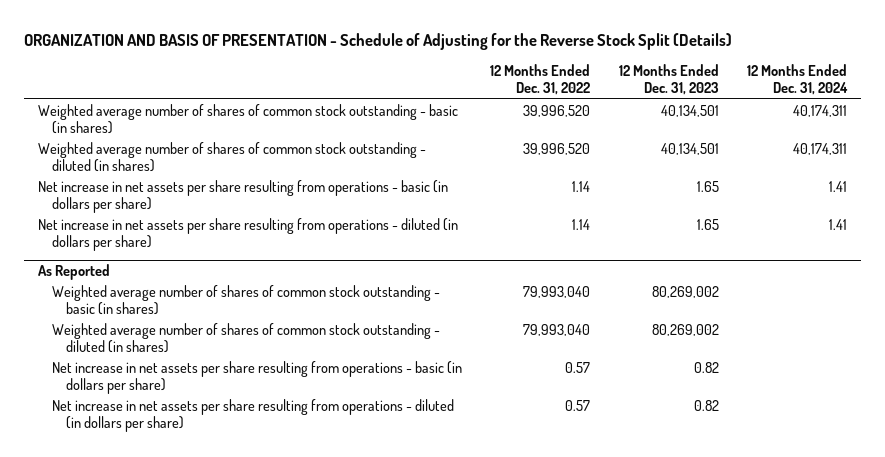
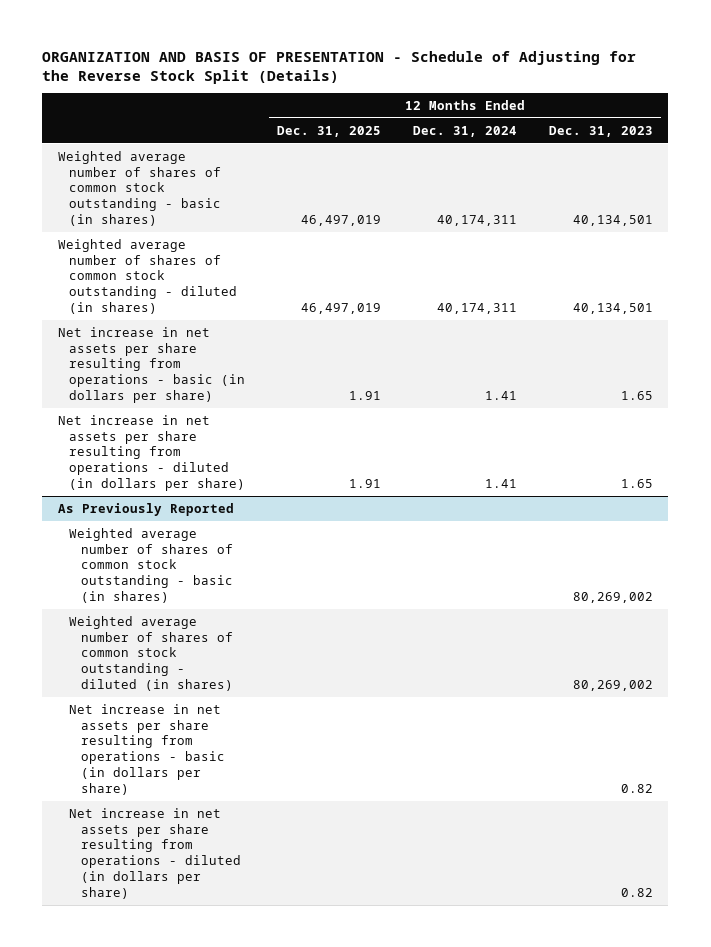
[490,64,591,96] 12 Months Ended Dec. 31, 2022 -> none
none -> [277,125,382,137] Dec. 31, 2025
[38,264,111,281] As Reported -> [58,502,235,516] As Previously Reported

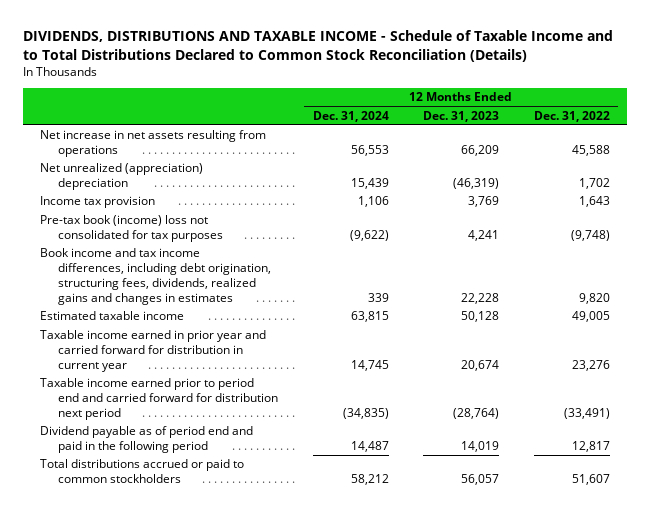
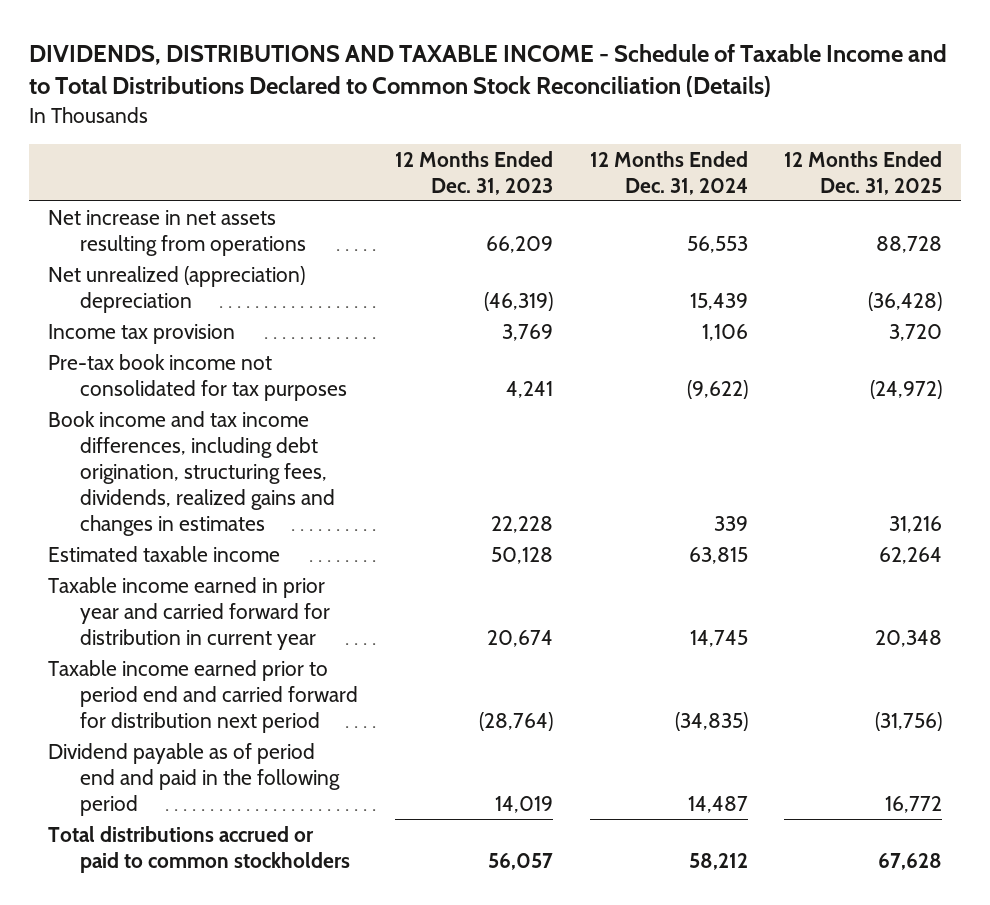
[533,110,610,122] Dec. 31, 2022 -> none
none -> [784,150,943,195] 12 Months Ended Dec. 31, 2025
[39,215,224,243] Pre-tax book (income) loss not consolidated for tax purposes -> [47,353,348,401] Pre-tax book income not consolidated for tax purposes

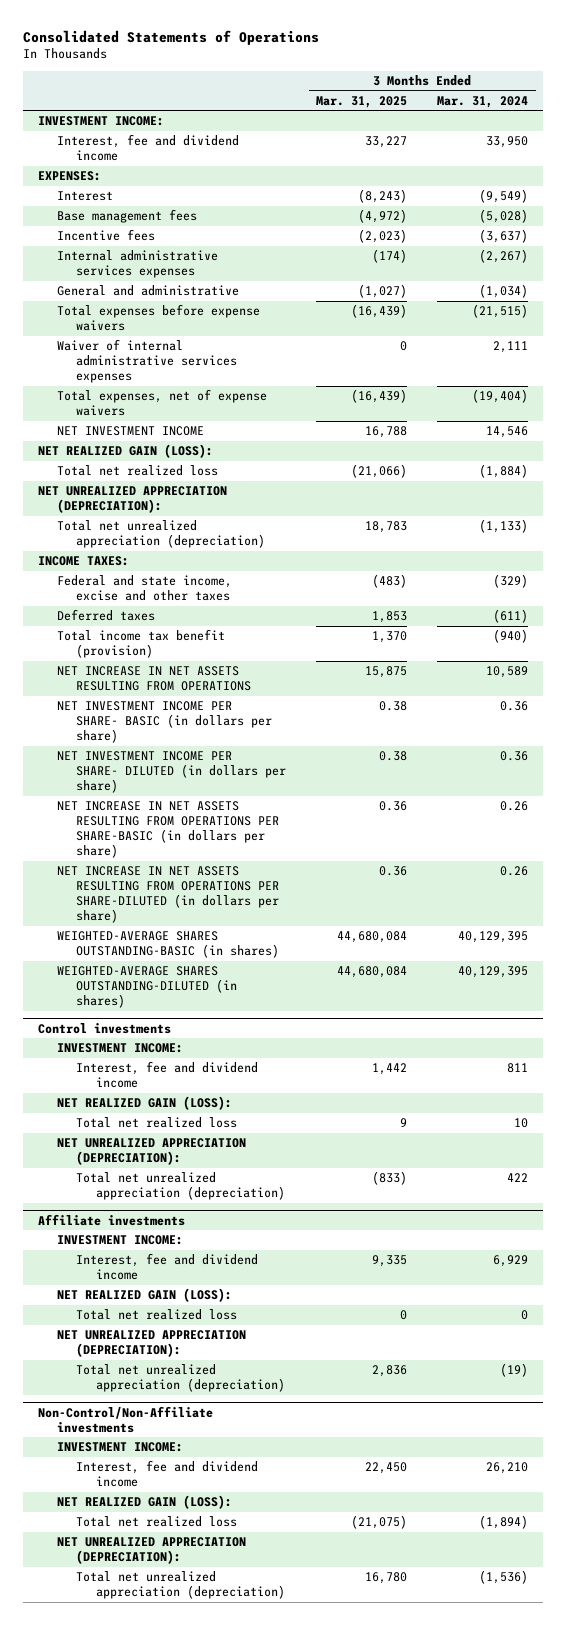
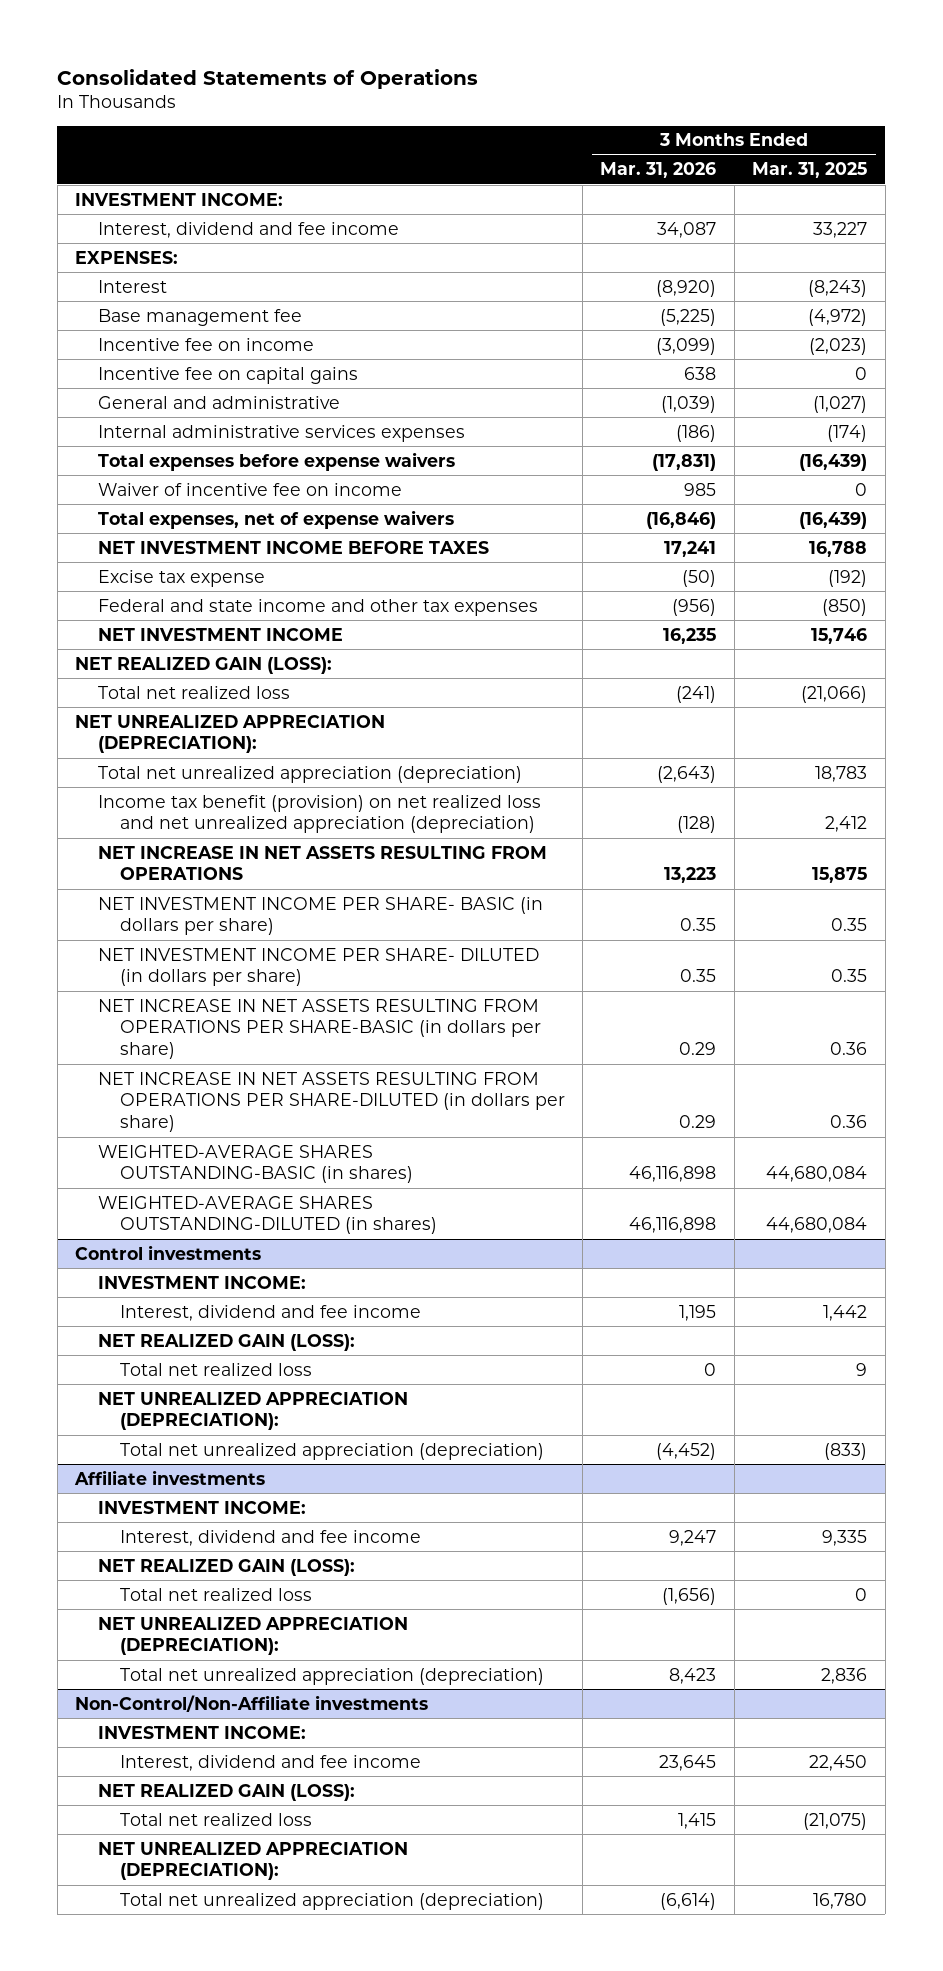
[437,95,529,108] Mar. 31, 2024 -> none
none -> [600,162,717,179] Mar. 31, 2026
[56,134,239,162] Interest, fee and dividend income -> [97,221,399,238] Interest, dividend and fee income
[56,209,197,224] Base management fees -> [97,308,302,326] Base management fee
[56,229,155,242] Incentive fees -> [97,337,314,351] Incentive fee on income
none -> [97,366,358,384] Incentive fee on capital gains
[56,250,218,279] Internal administrative services expenses -> [97,424,465,442] Internal administrative services expenses
[56,339,238,384] Waiver of internal administrative services expenses -> [97,482,402,496] Waiver of incentive fee on income
none -> [97,540,489,554] NET INVESTMENT INCOME BEFORE TAXES
none -> [97,569,265,587] Excise tax expense
none -> [97,598,538,616] Federal and state income and other tax expenses
[365,426,408,439] 16,788 -> [811,627,868,644] 15,746
[37,556,129,567] INCOME TAXES: -> none
[56,575,232,602] Federal and state income, excise and other taxes -> none
[56,609,155,622] Deferred taxes -> none
[56,629,225,659] Total income tax benefit (provision) -> none
none -> [97,794,541,834] Income tax benefit (provision) on net realized loss and net unrealized appreciation (depreciation)
[379,701,408,712] 0.38 -> [831,918,868,932] 0.35
[379,751,408,762] 0.38 -> [831,969,868,983] 0.35
[76,1061,259,1089] Interest, fee and dividend income -> [119,1304,421,1321] Interest, dividend and fee income
[76,1253,259,1281] Interest, fee and dividend income -> [119,1529,421,1546] Interest, dividend and fee income
[76,1460,259,1488] Interest, fee and dividend income -> [119,1754,421,1771] Interest, dividend and fee income

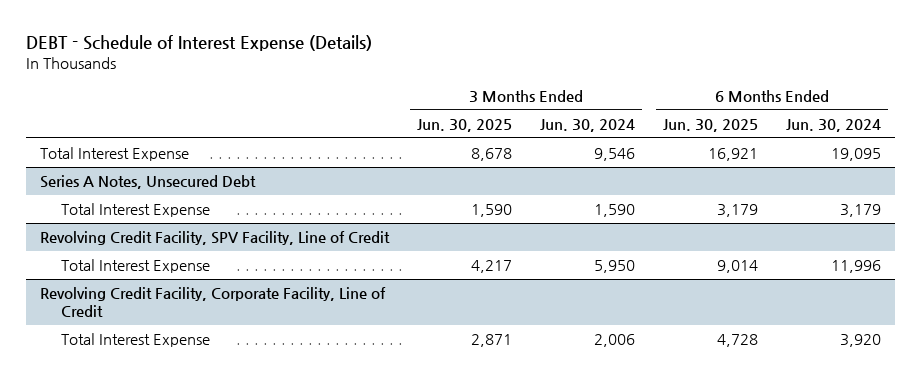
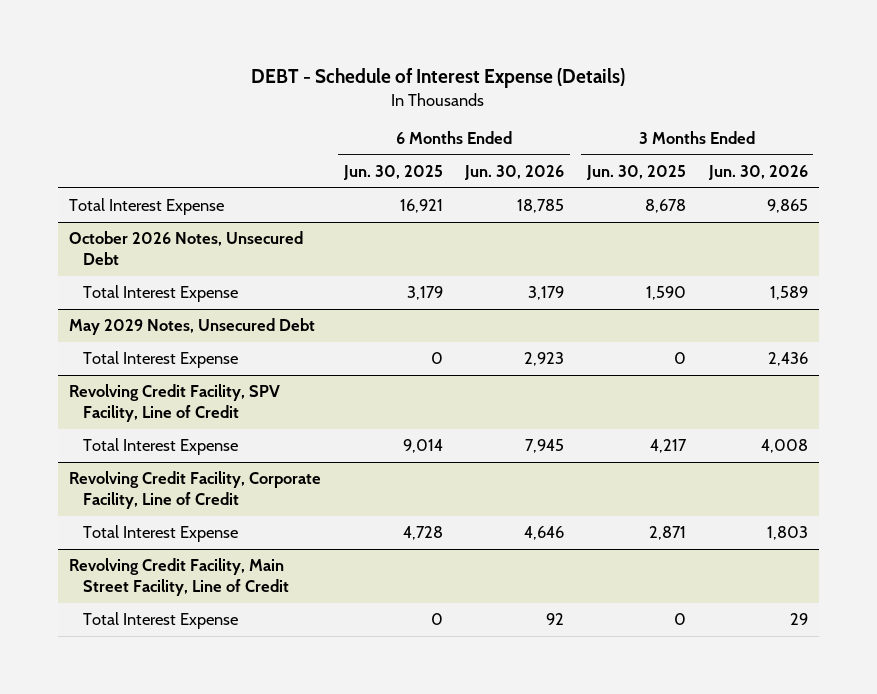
[540,119,636,133] Jun. 30, 2024 -> none
[786,119,882,133] Jun. 30, 2024 -> none
none -> [464,165,565,181] Jun. 30, 2026
none -> [707,165,808,181] Jun. 30, 2026
[39,175,256,190] Series A Notes, Unsecured Debt -> none
none -> [69,231,304,266] October 2026 Notes, Unsecured Debt
none -> [69,318,316,336] May 2029 Notes, Unsecured Debt
none -> [83,351,239,369] Total Interest Expense
none -> [69,558,290,597] Revolving Credit Facility, Main Street Facility, Line of Credit
none -> [83,612,239,630] Total Interest Expense

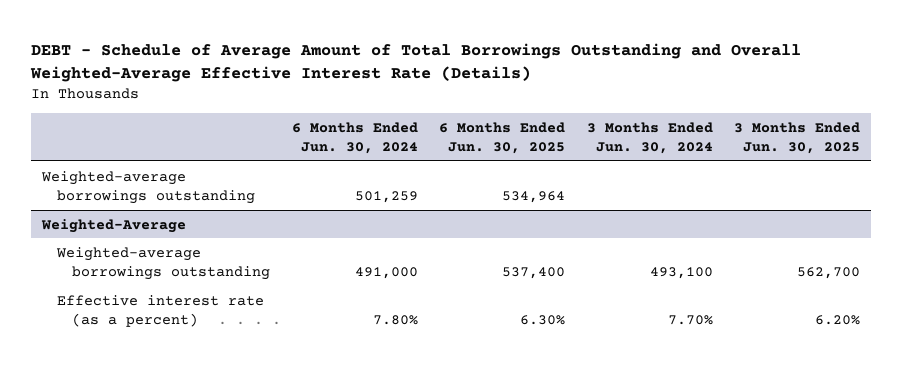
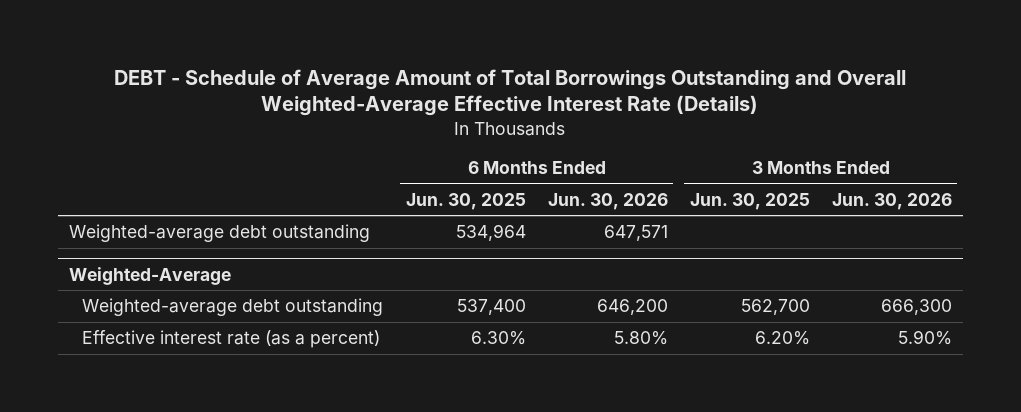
[291,121,418,154] 6 Months Ended Jun. 30, 2024 -> none
[586,121,713,154] 3 Months Ended Jun. 30, 2024 -> none
none -> [547,192,668,210] Jun. 30, 2026
none -> [831,192,952,210] Jun. 30, 2026
[41,170,256,204] Weighted-average borrowings outstanding -> [68,224,370,243] Weighted-average debt outstanding
[56,246,271,280] Weighted-average borrowings outstanding -> [82,298,384,317] Weighted-average debt outstanding

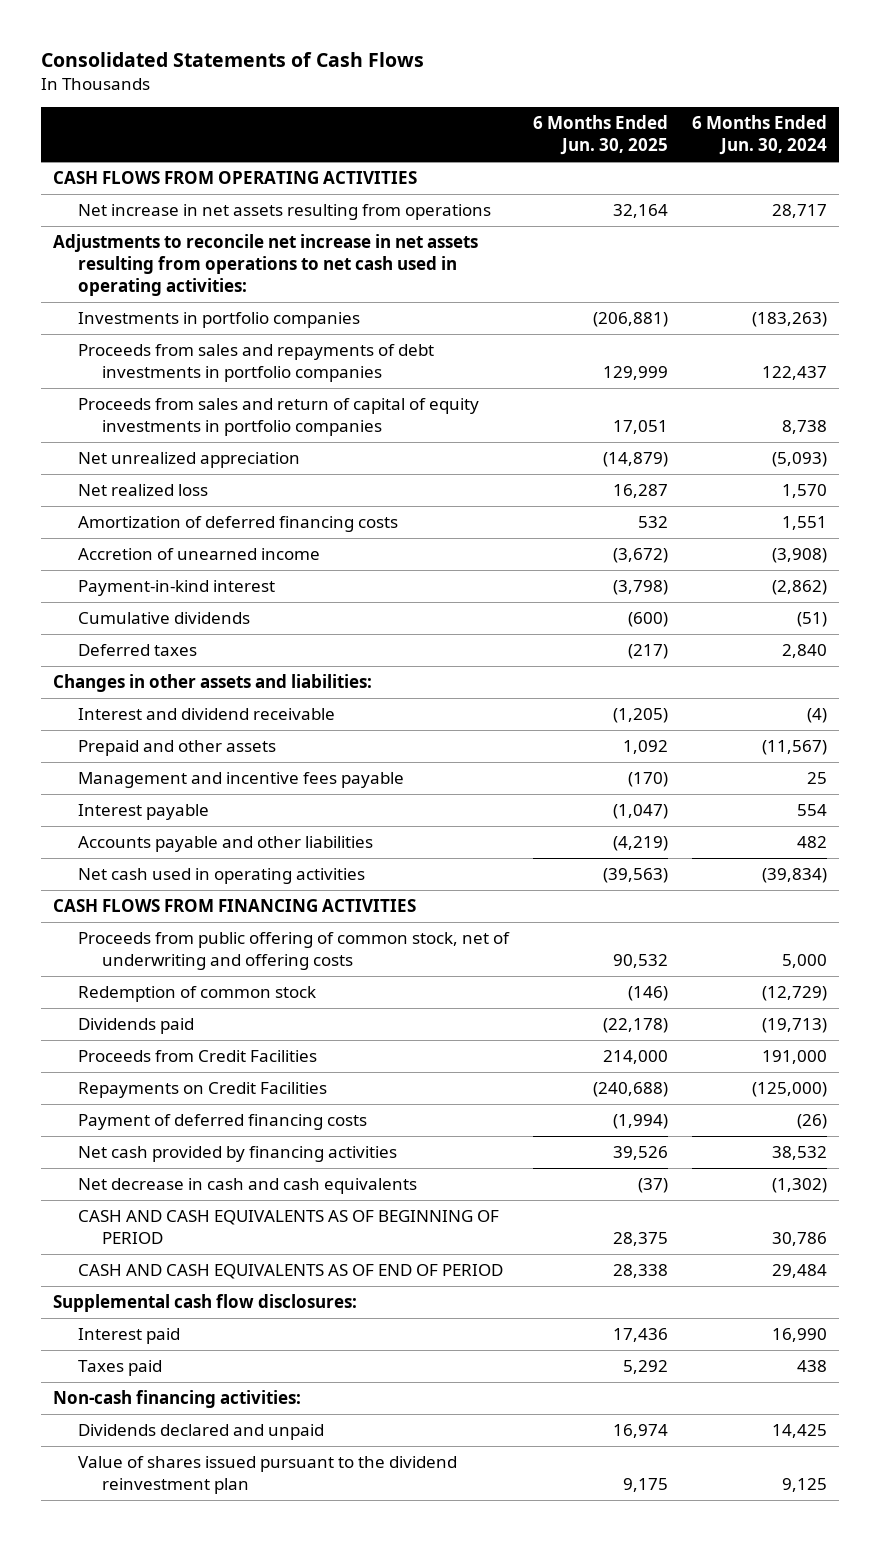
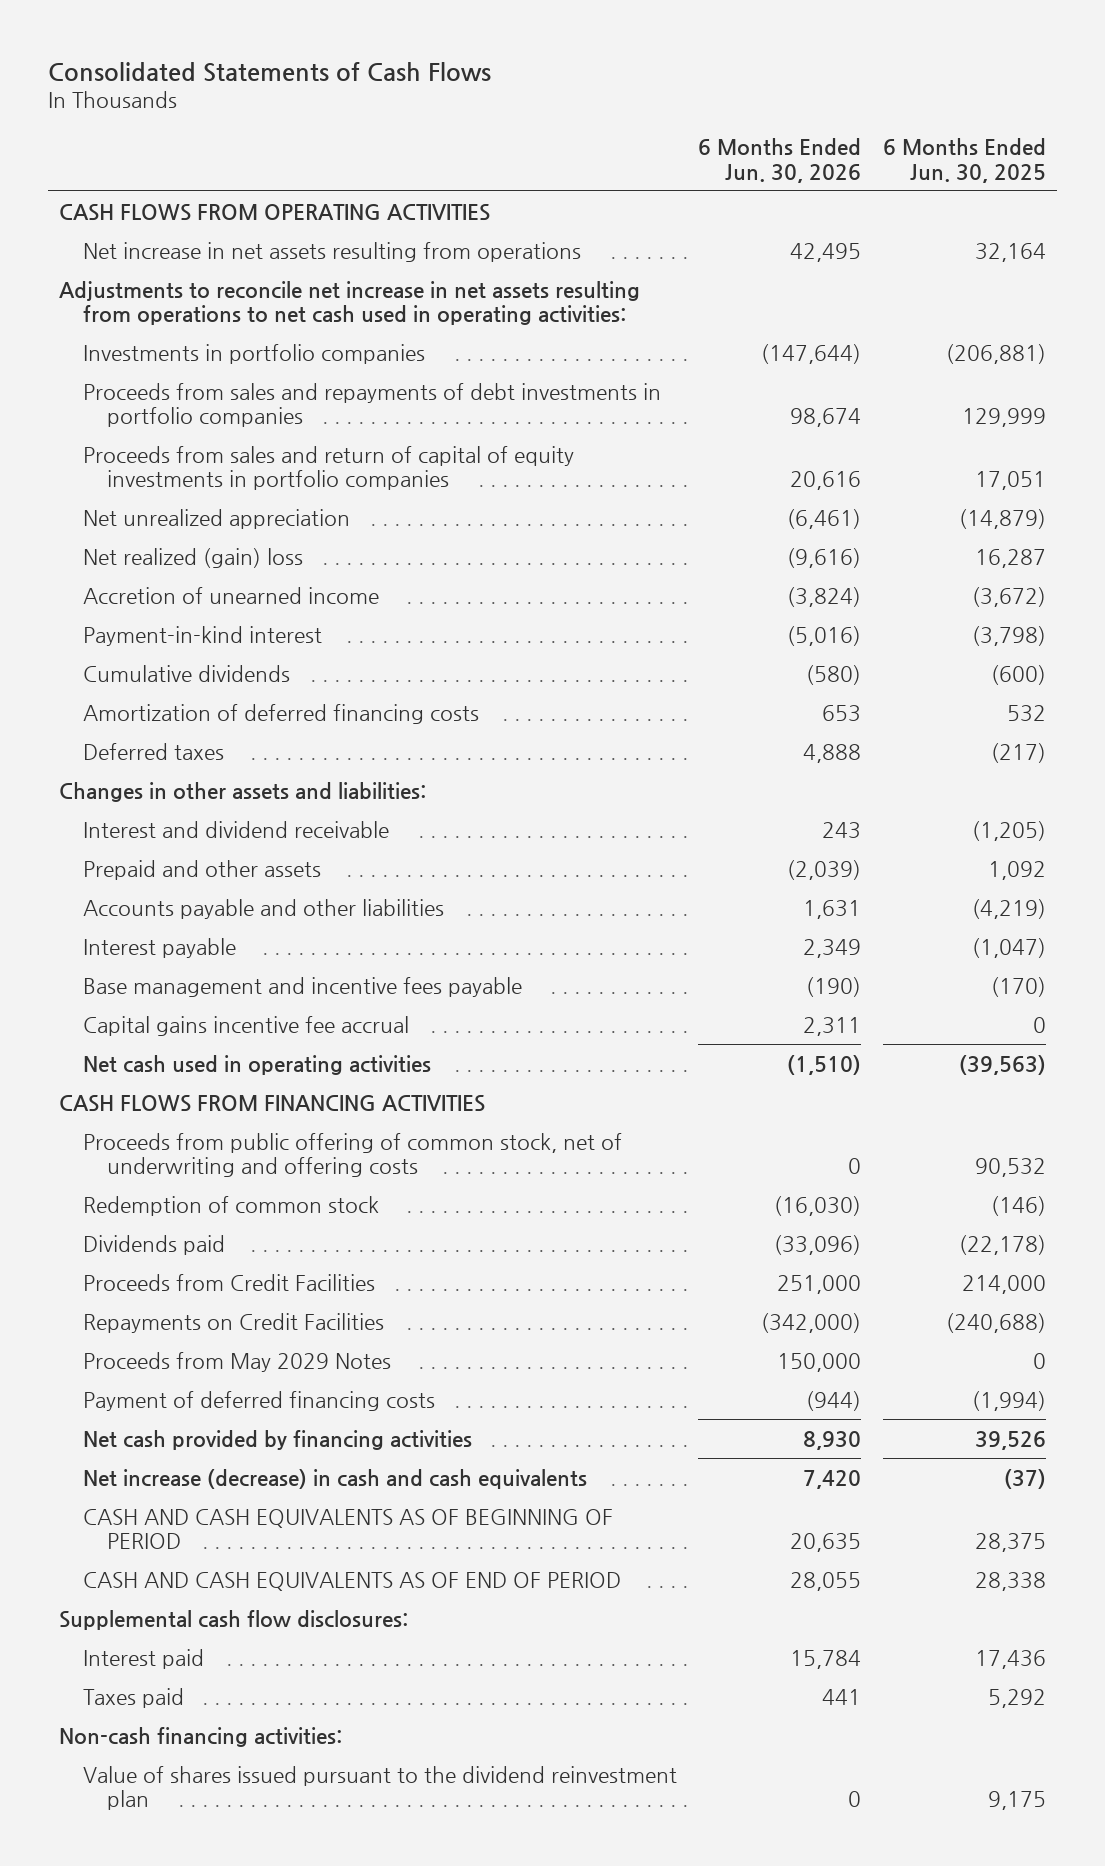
[692,115,828,155] 6 Months Ended Jun. 30, 2024 -> none
none -> [698,138,862,183] 6 Months Ended Jun. 30, 2026
[77,484,208,497] Net realized loss -> [82,547,303,568] Net realized (gain) loss
[77,516,398,533] Amortization of deferred financing costs -> [82,703,479,724] Amortization of deferred financing costs
[77,772,404,789] Management and incentive fees payable -> none
[77,804,209,821] Interest payable -> [82,937,236,958] Interest payable
none -> [82,976,522,997] Base management and incentive fees payable
none -> [82,1015,409,1036] Capital gains incentive fee accrual
none -> [82,1351,391,1372] Proceeds from May 2029 Notes
[77,1178,417,1195] Net decrease in cash and cash equivalents -> [82,1468,587,1489] Net increase (decrease) in cash and cash equivalents
[77,1424,324,1441] Dividends declared and unpaid -> none

